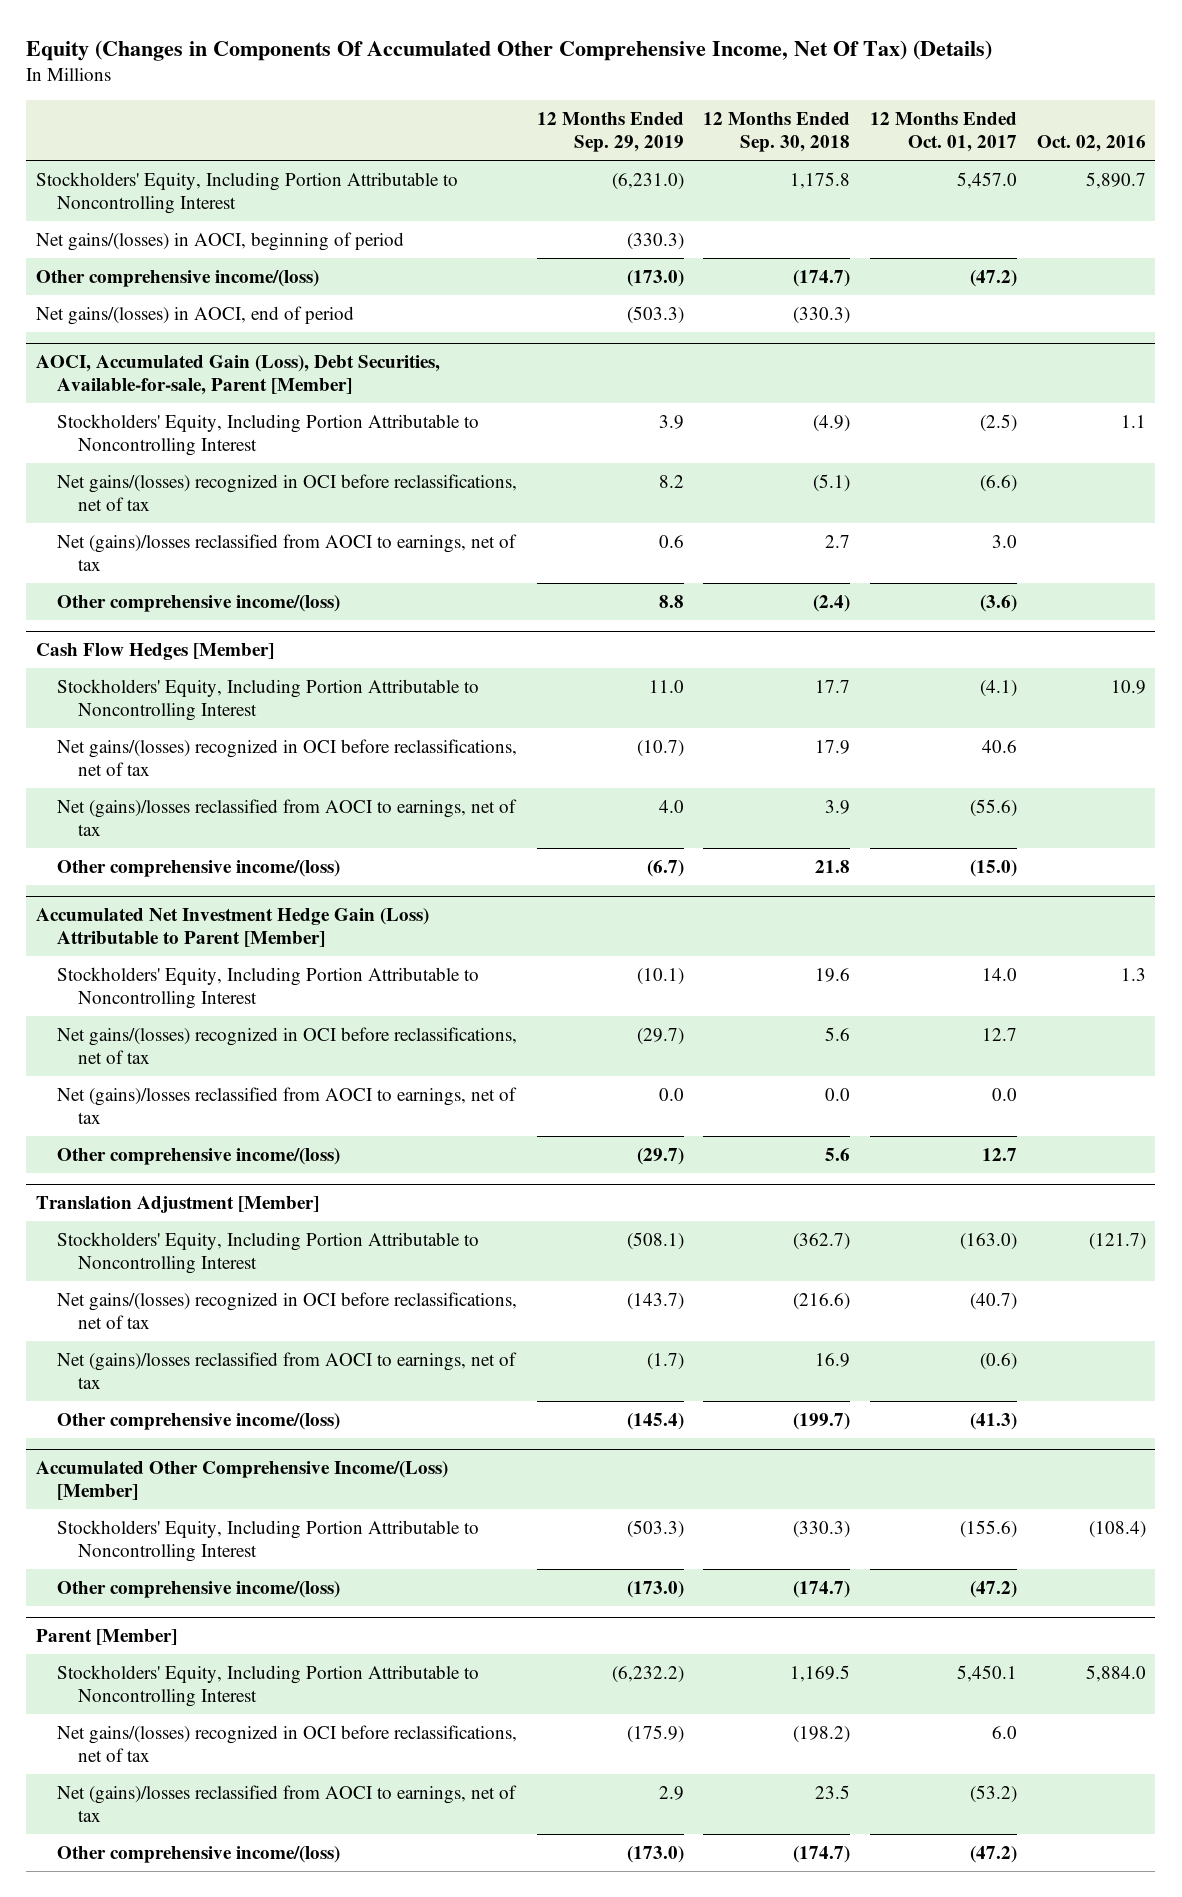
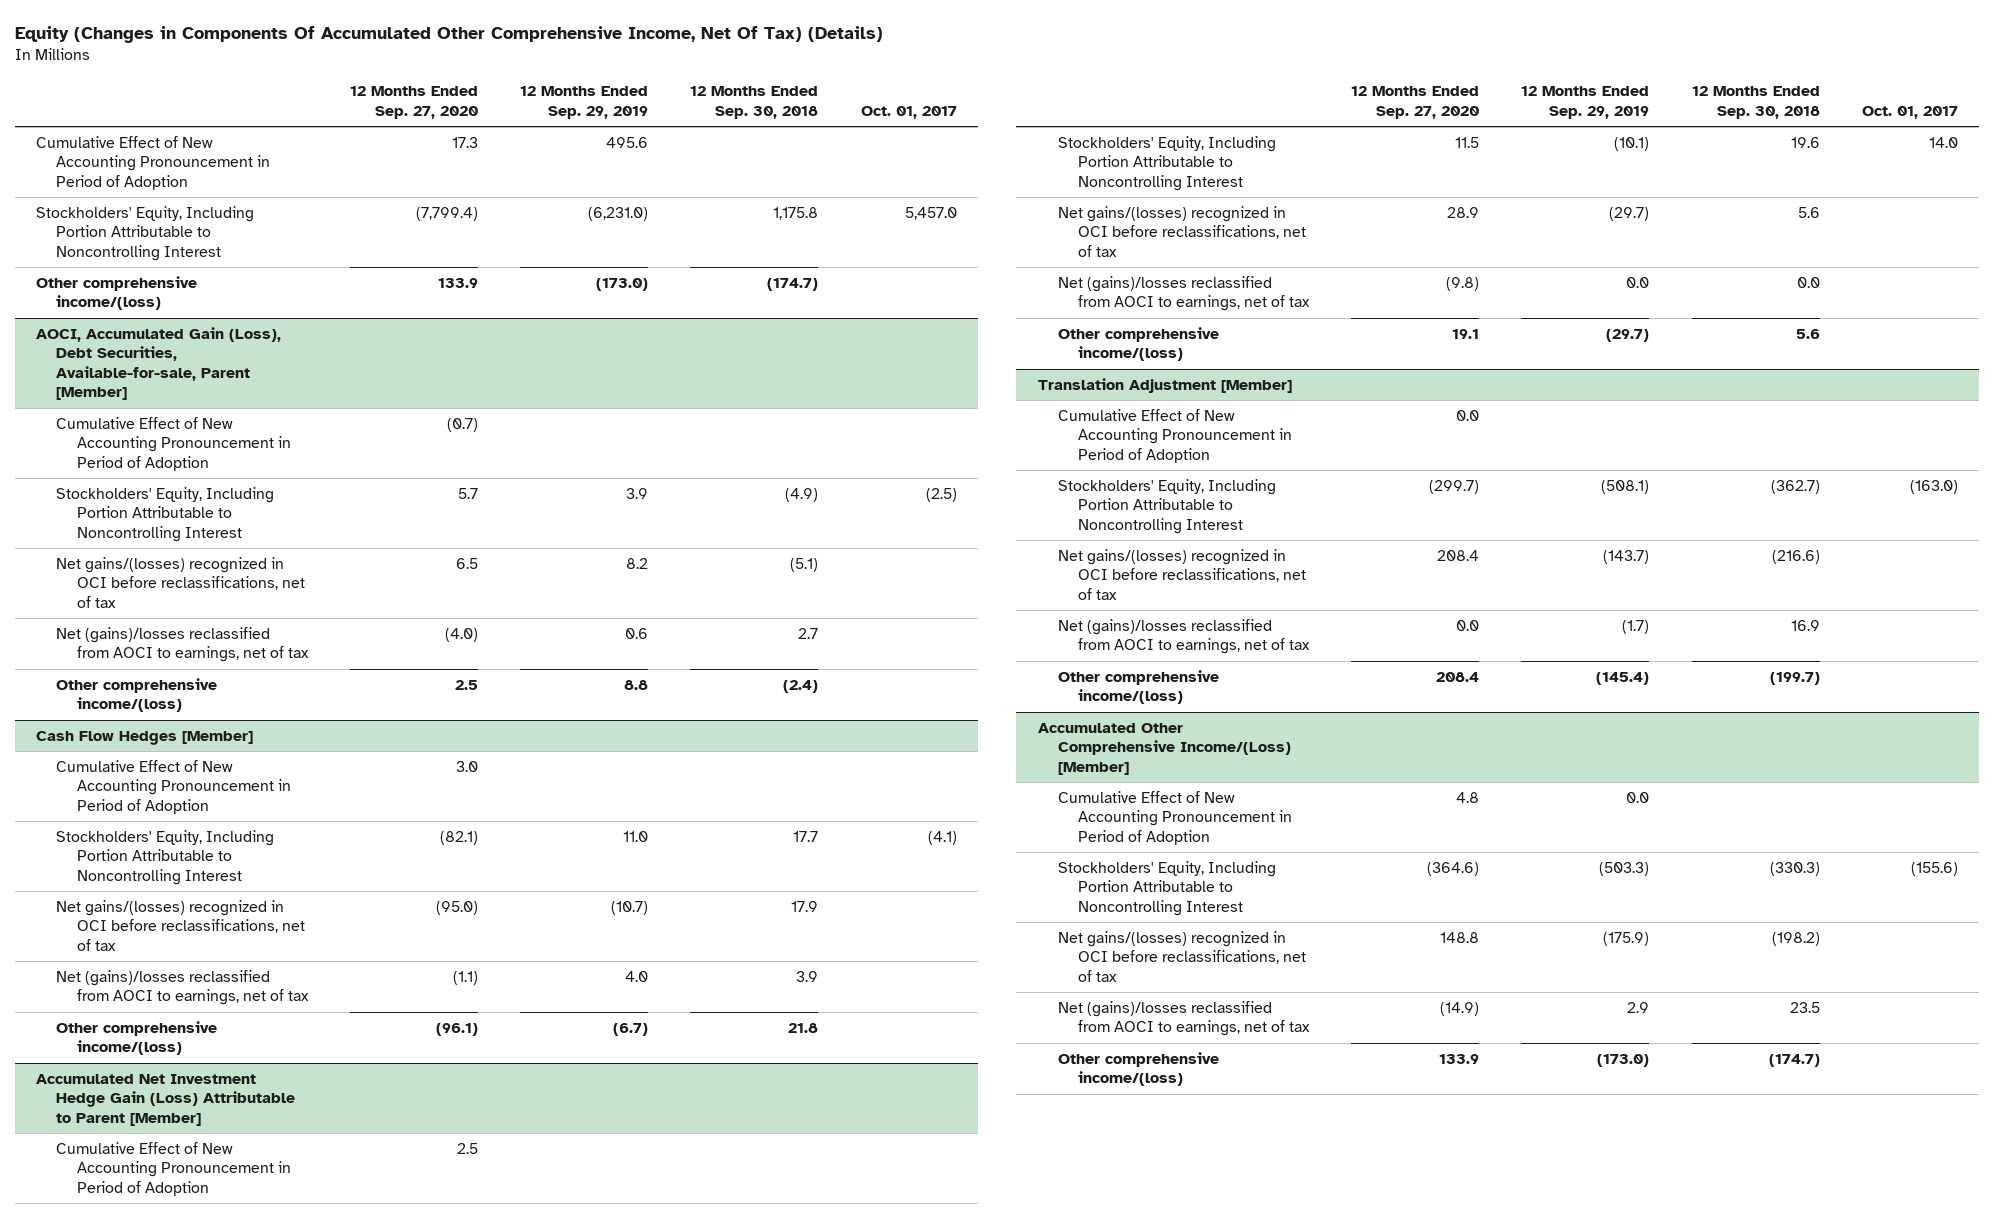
[869,112,1017,152] 12 Months Ended Oct. 01, 2017 -> none
[1036,134,1146,152] Oct. 02, 2016 -> none
none -> [349,86,478,119] 12 Months Ended Sep. 27, 2020
none -> [860,105,957,119] Oct. 01, 2017
none -> [36,135,271,190] Cumulative Effect of New Accounting Pronouncement in Period of Adoption
[36,231,405,251] Net gains/(losses) in AOCI, beginning of period -> none
[36,305,355,325] Net gains/(losses) in AOCI, end of period -> none
none -> [56,416,291,471] Cumulative Effect of New Accounting Pronouncement in Period of Adoption
none -> [56,759,291,814] Cumulative Effect of New Accounting Pronouncement in Period of Adoption
none -> [56,1141,291,1196] Cumulative Effect of New Accounting Pronouncement in Period of Adoption
none -> [1057,408,1292,463] Cumulative Effect of New Accounting Pronouncement in Period of Adoption
none -> [1057,790,1292,845] Cumulative Effect of New Accounting Pronouncement in Period of Adoption
[56,1580,340,1598] Other comprehensive income/(loss) -> none
[36,1629,178,1646] Parent [Member] -> none
[56,1664,479,1707] Stockholders' Equity, Including Portion Attributable to Noncontrolling Interest -> none

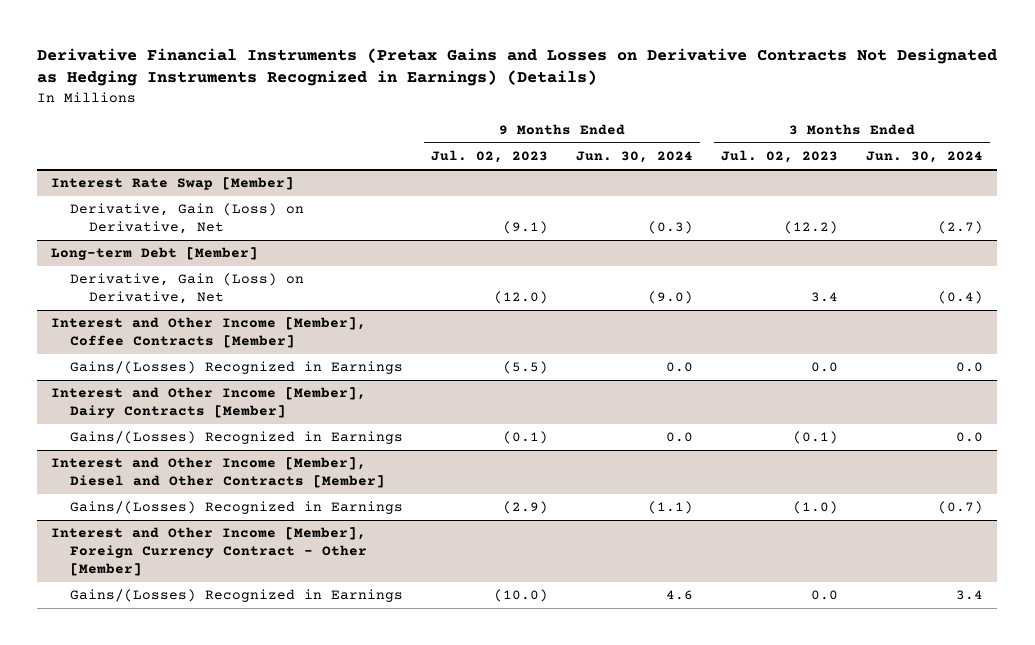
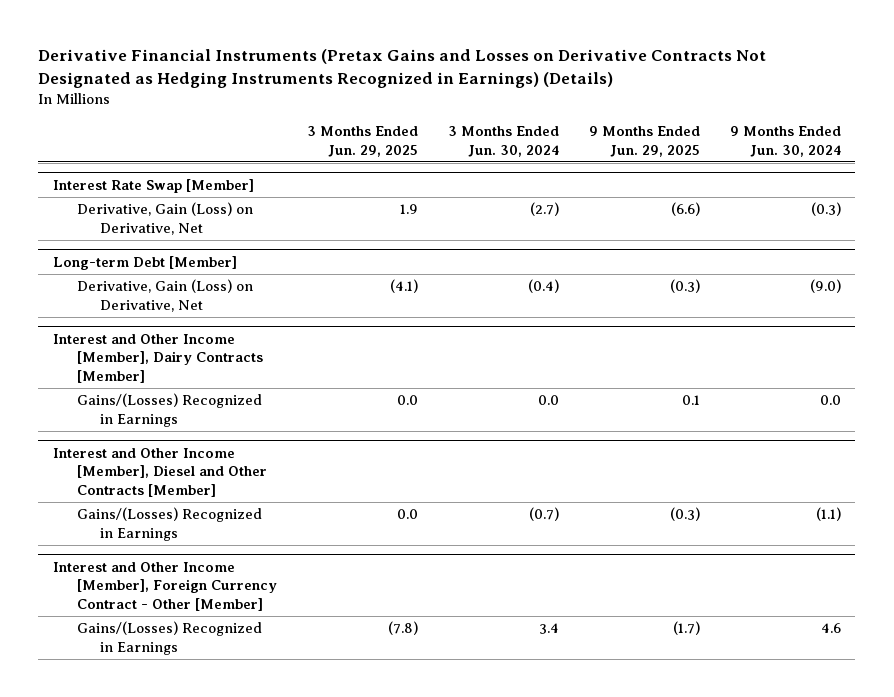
[431,150,549,164] Jul. 02, 2023 -> none
[721,150,839,164] Jul. 02, 2023 -> none
none -> [306,125,418,157] 3 Months Ended Jun. 29, 2025
none -> [588,125,700,157] 9 Months Ended Jun. 29, 2025
[51,317,367,349] Interest and Other Income [Member], Coffee Contracts [Member] -> none
[70,361,404,375] Gains/(Losses) Recognized in Earnings -> none

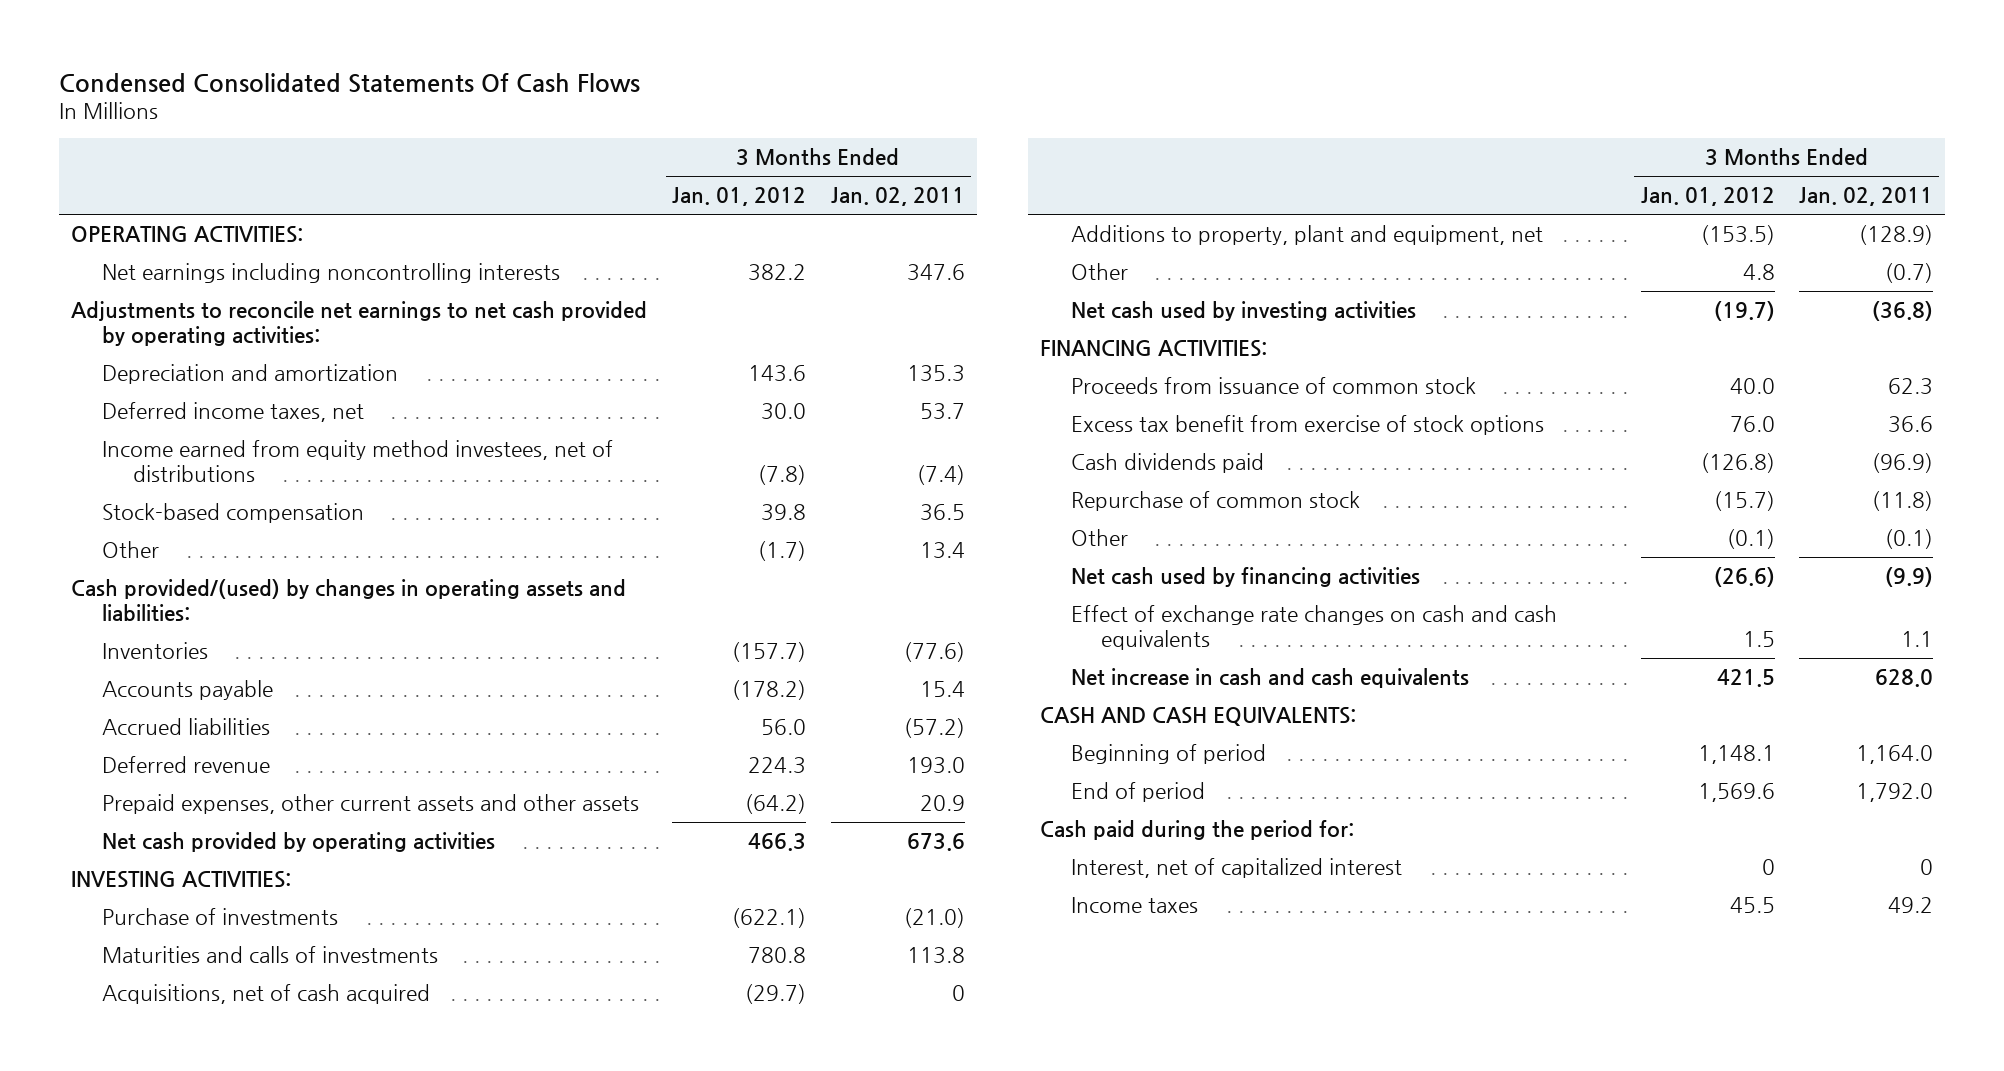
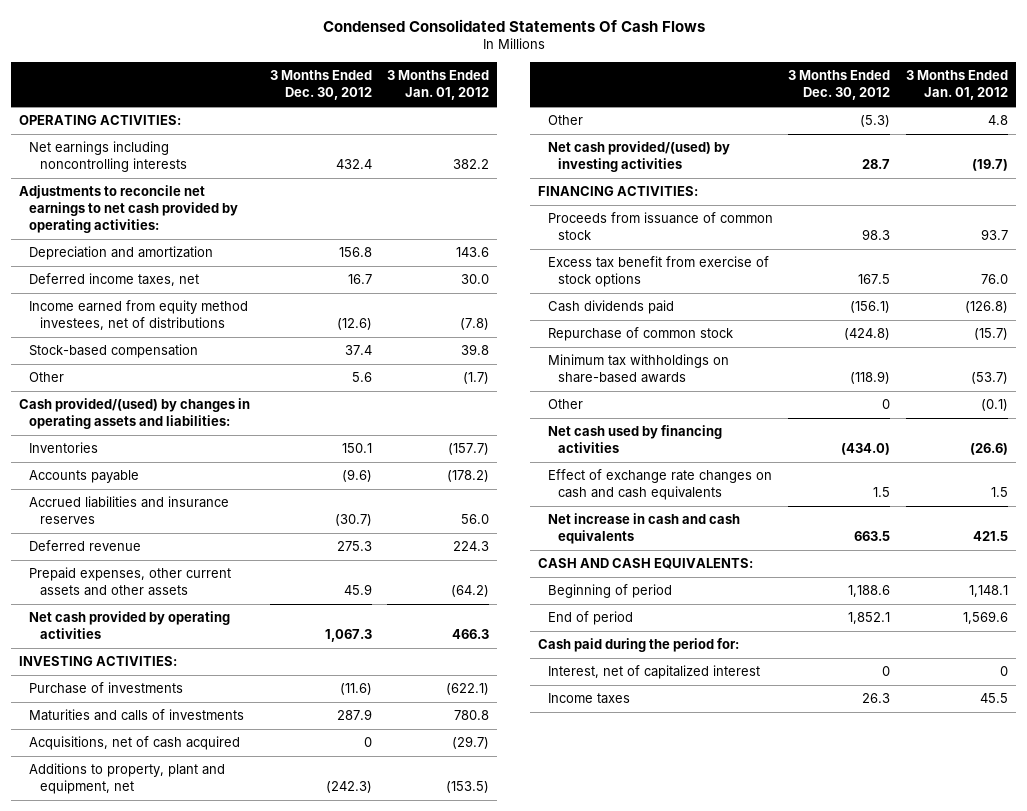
[830,187,965,207] Jan. 02, 2011 -> none
none -> [269,70,372,101] 3 Months Ended Dec. 30, 2012
[101,718,270,736] Accrued liabilities -> [29,496,230,525] Accrued liabilities and insurance reserves
[1070,301,1416,322] Net cash used by investing activities -> [547,141,730,173] Net cash provided/(used) by investing activities
[1729,378,1775,395] 40.0 -> [980,229,1008,241] 93.7
none -> [547,354,729,384] Minimum tax withholdings on share-based awards

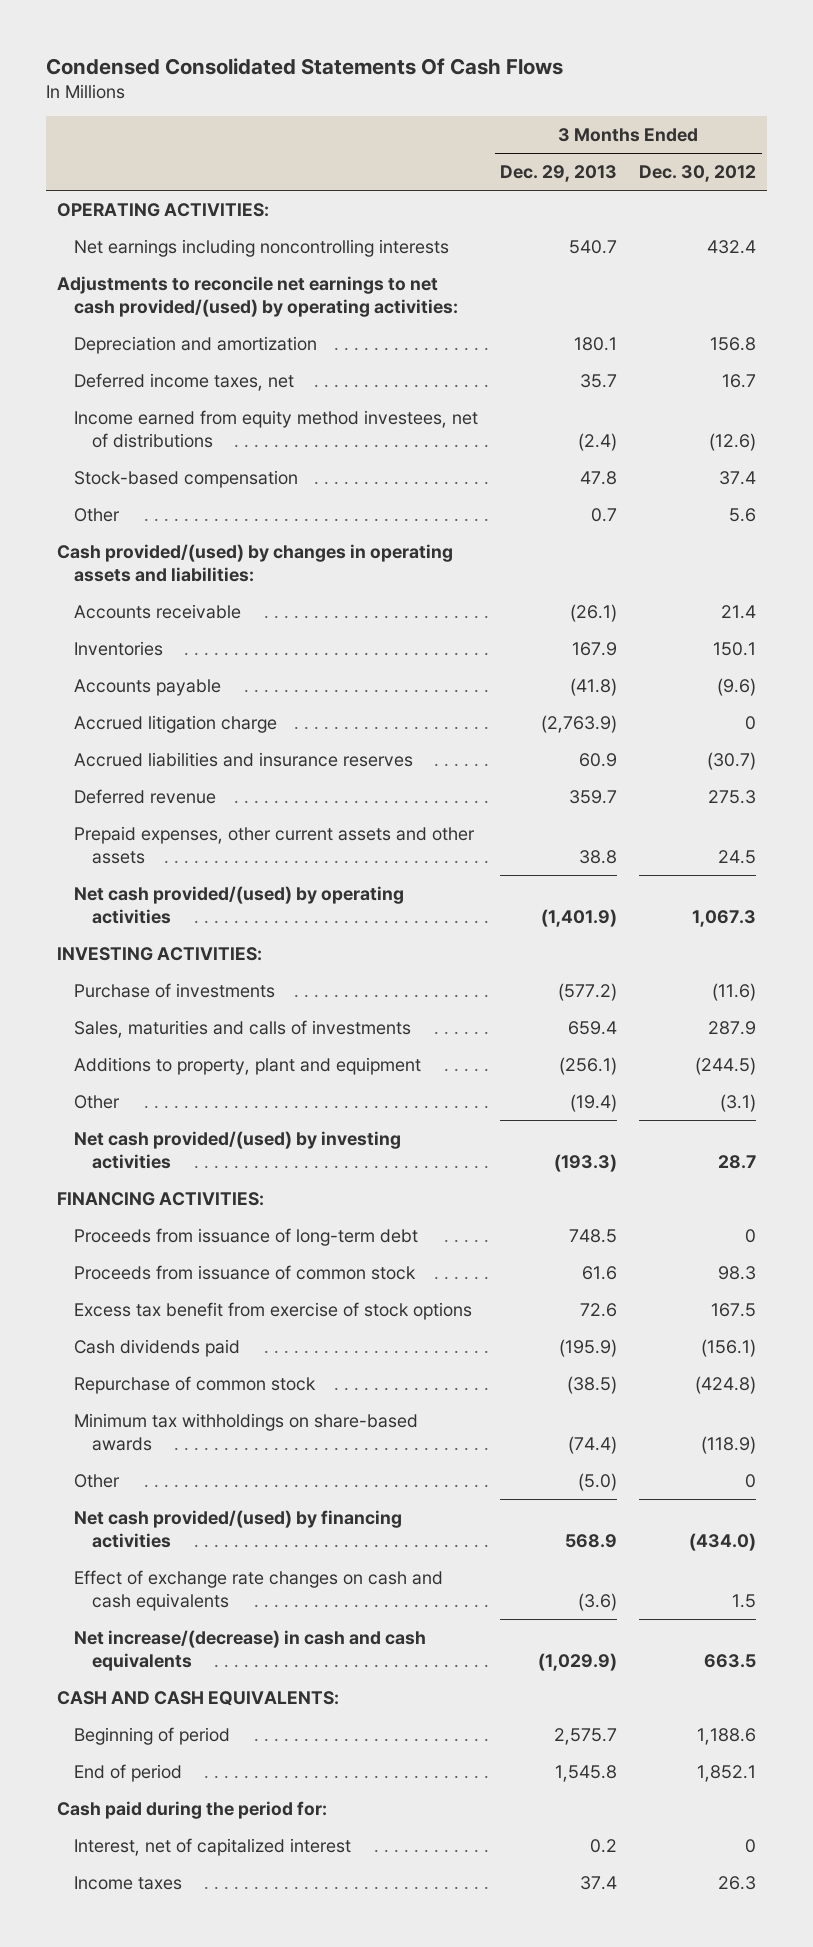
[387,70,490,101] 3 Months Ended Jan. 01, 2012 -> none
none -> [500,165,618,183] Dec. 29, 2013
[19,185,239,233] Adjustments to reconcile net earnings to net cash provided by operating activities: -> [56,275,459,317] Adjustments to reconcile net earnings to net cash provided/(used) by operating activities:
none -> [74,603,242,619] Accounts receivable
none -> [74,714,278,733] Accrued litigation charge
[343,584,372,596] 45.9 -> [718,849,757,864] 24.5
[29,611,231,640] Net cash provided by operating activities -> [74,885,405,924] Net cash provided/(used) by operating activities
[29,736,241,751] Acquisitions, net of cash acquired -> none
[29,709,245,722] Maturities and calls of investments -> [74,1019,412,1038] Sales, maturities and calls of investments
[29,763,226,795] Additions to property, plant and equipment, net -> [74,1056,422,1075] Additions to property, plant and equipment
[325,781,372,794] (242.3) -> [695,1056,757,1075] (244.5)
[860,115,891,128] (5.3) -> [720,1093,757,1112] (3.1)
none -> [74,1227,419,1246] Proceeds from issuance of long-term debt
[547,425,722,454] Net cash used by financing activities -> [74,1509,403,1548] Net cash provided/(used) by financing activities
[547,513,740,545] Net increase in cash and cash equivalents -> [74,1629,427,1671] Net increase/(decrease) in cash and cash equivalents

